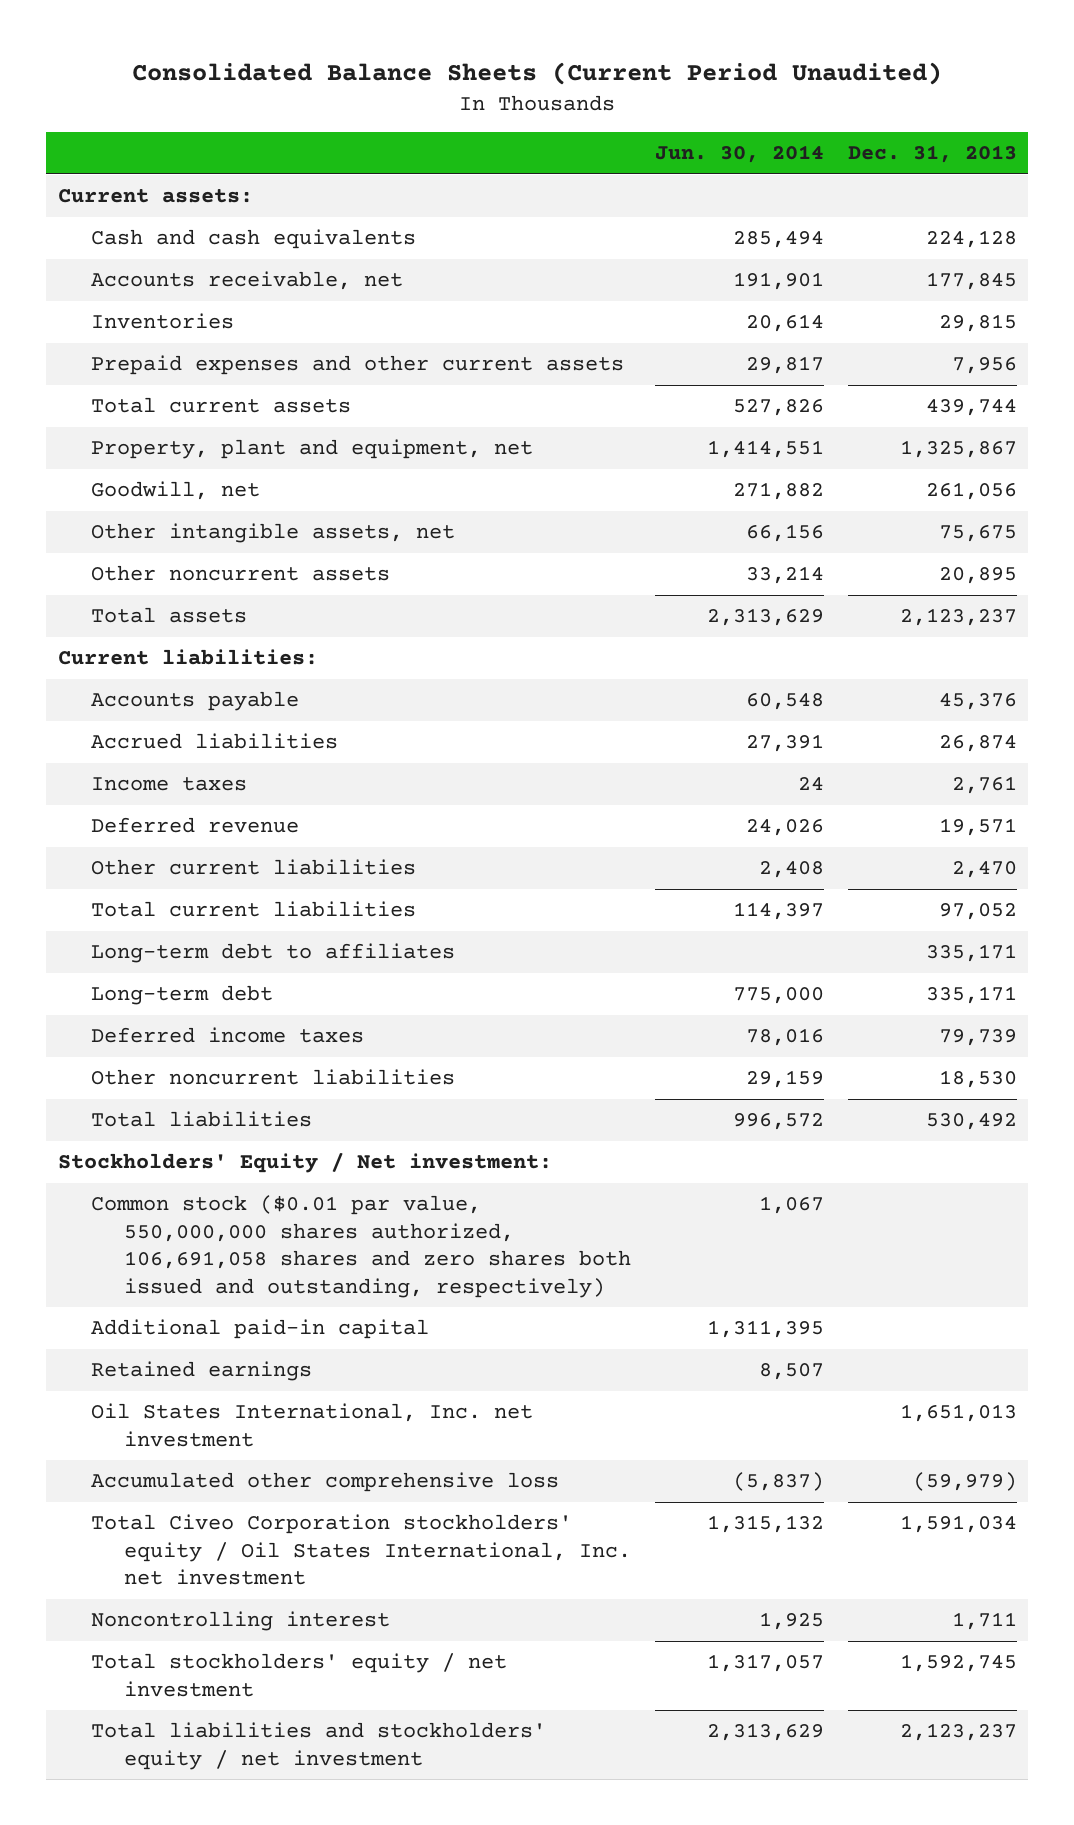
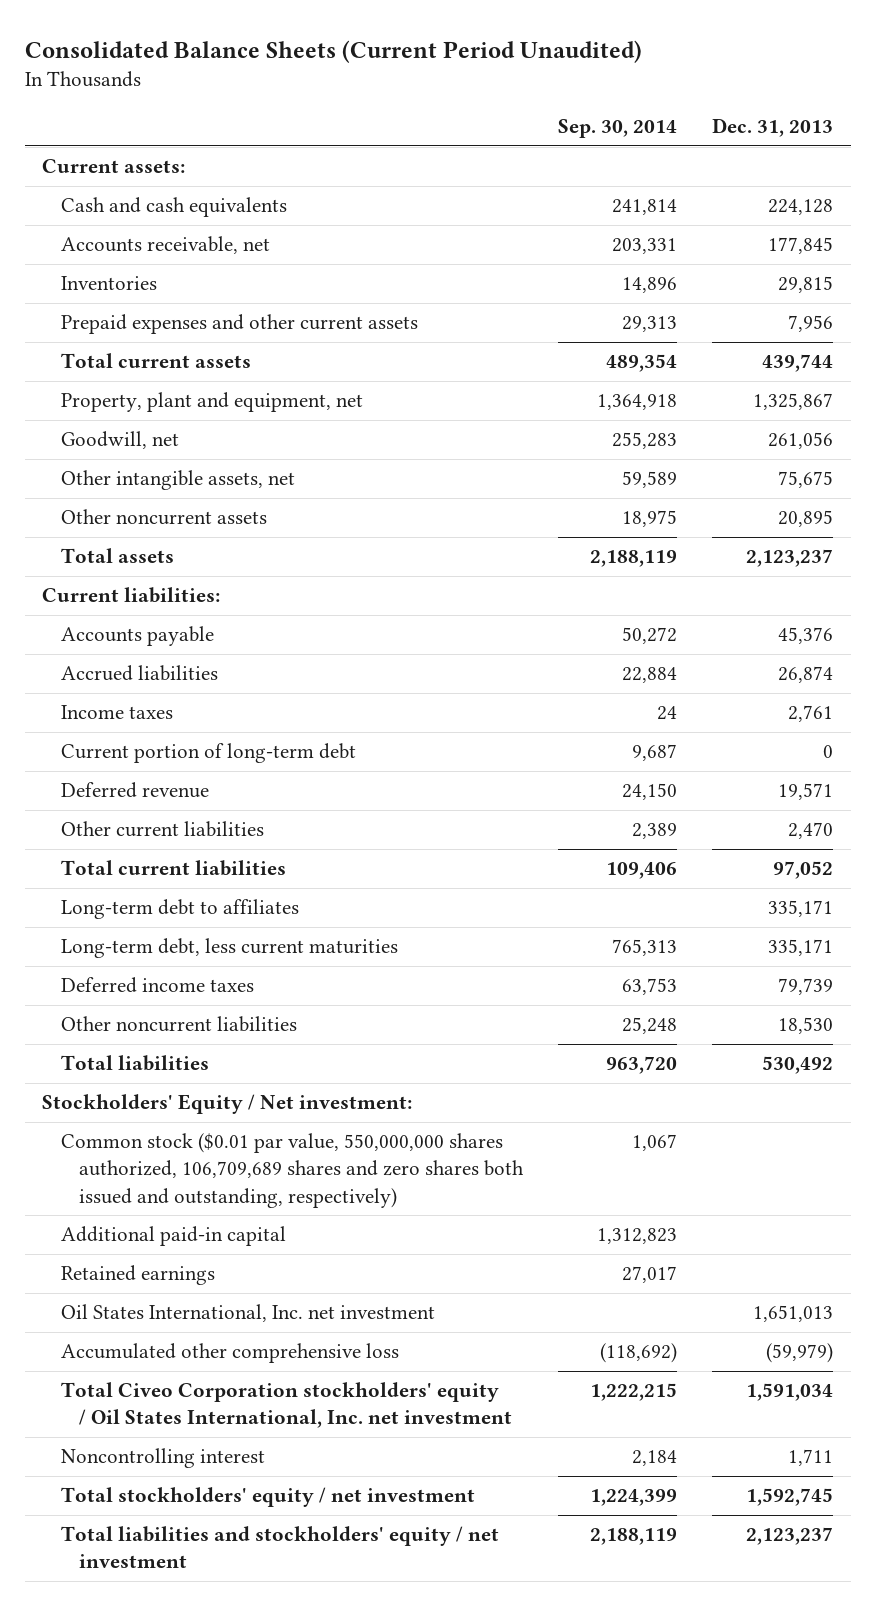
[654,145,824,164] Jun. 30, 2014 -> none
none -> [558,119,678,139] Sep. 30, 2014
none -> [60,743,356,764] Current portion of long-term debt
[90,985,273,1006] Long-term debt -> [60,938,398,959] Long-term debt, less current maturities
[90,1195,632,1298] Common stock ($0.01 par value, 550,000,000 shares authorized, 106,691,058 shares and zero shares both issued and outstanding, respectively) -> [60,1133,524,1208] Common stock ($0.01 par value, 550,000,000 shares authorized, 106,709,689 shares and zero shares both issued and outstanding, respectively)

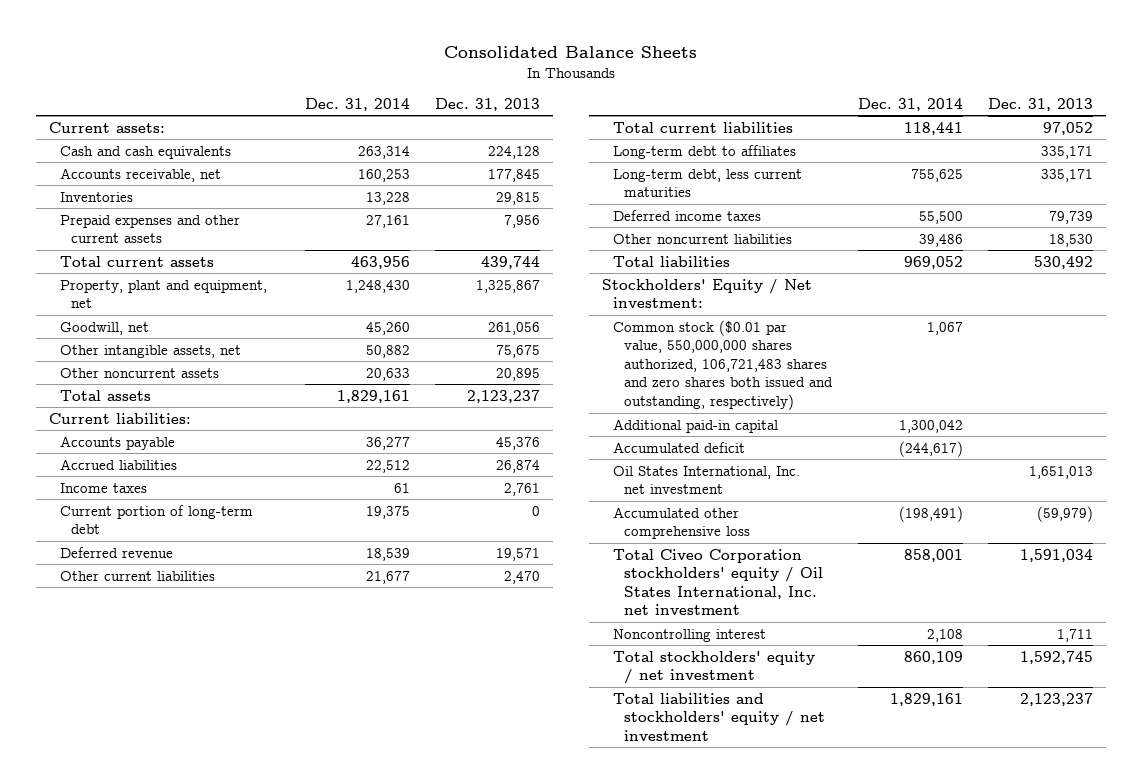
[24,39,642,63] Consolidated Balance Sheets (Current Period Unaudited) -> [444,46,698,59] Consolidated Balance Sheets
[558,119,678,139] Sep. 30, 2014 -> none
none -> [304,97,410,111] Dec. 31, 2014
[60,1133,524,1208] Common stock ($0.01 par value, 550,000,000 shares authorized, 106,709,689 shares and zero shares both issued and outstanding, respectively) -> [613,319,834,410] Common stock ($0.01 par value, 550,000,000 shares authorized, 106,721,483 shares and zero shares both issued and outstanding, respectively)
[60,1265,215,1286] Retained earnings -> [613,441,746,453] Accumulated deficit

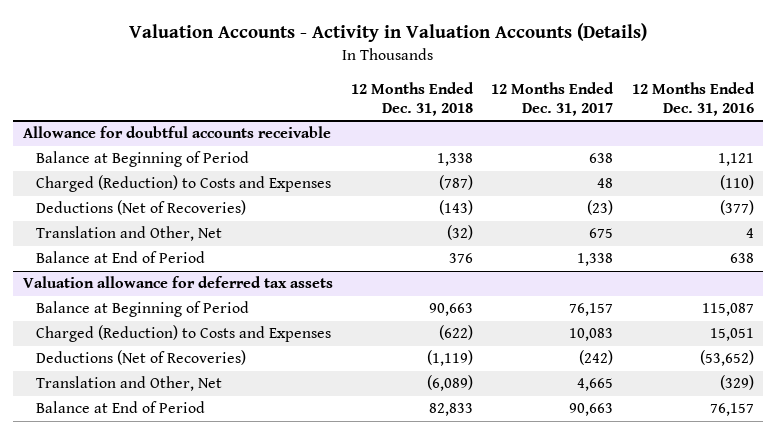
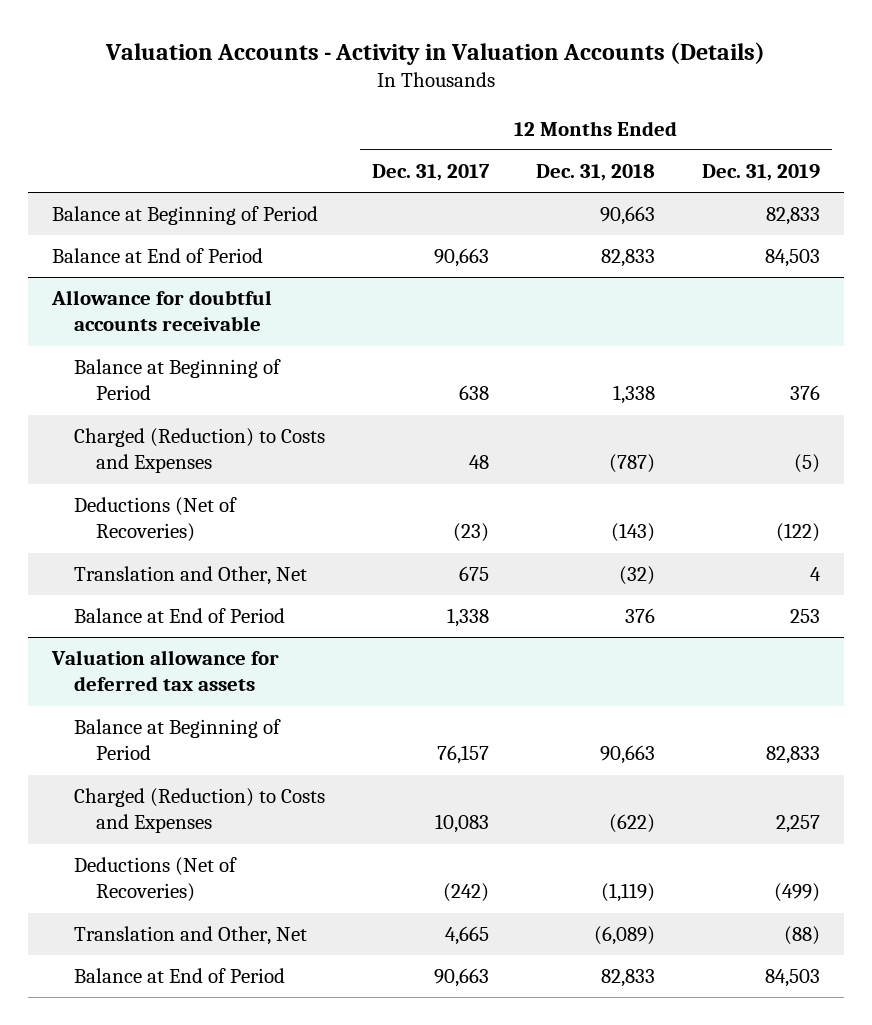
[631,81,755,116] 12 Months Ended Dec. 31, 2016 -> none
none -> [702,163,821,181] Dec. 31, 2019
none -> [51,206,318,226] Balance at Beginning of Period
none -> [51,248,263,264] Balance at End of Period

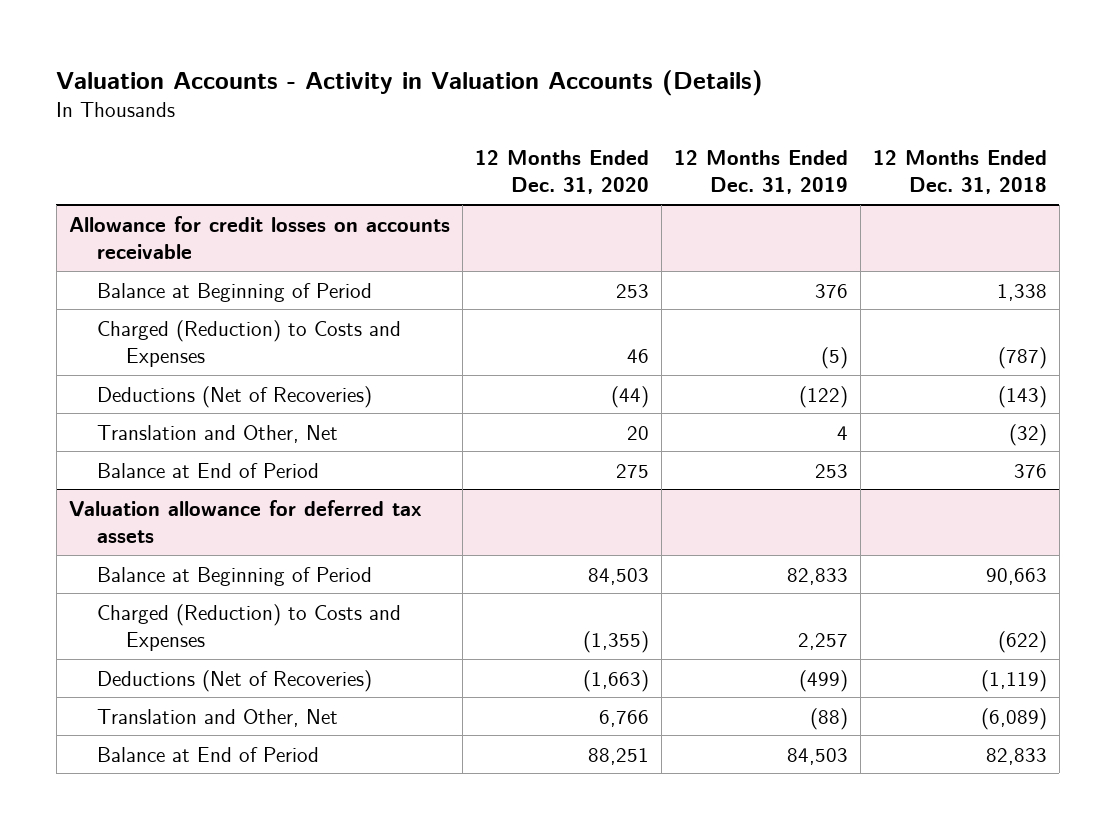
[372,163,491,181] Dec. 31, 2017 -> none
none -> [474,150,649,195] 12 Months Ended Dec. 31, 2020
[51,206,318,226] Balance at Beginning of Period -> none
[51,248,263,264] Balance at End of Period -> none
[50,290,272,332] Allowance for doubtful accounts receivable -> [68,215,450,259] Allowance for credit losses on accounts receivable

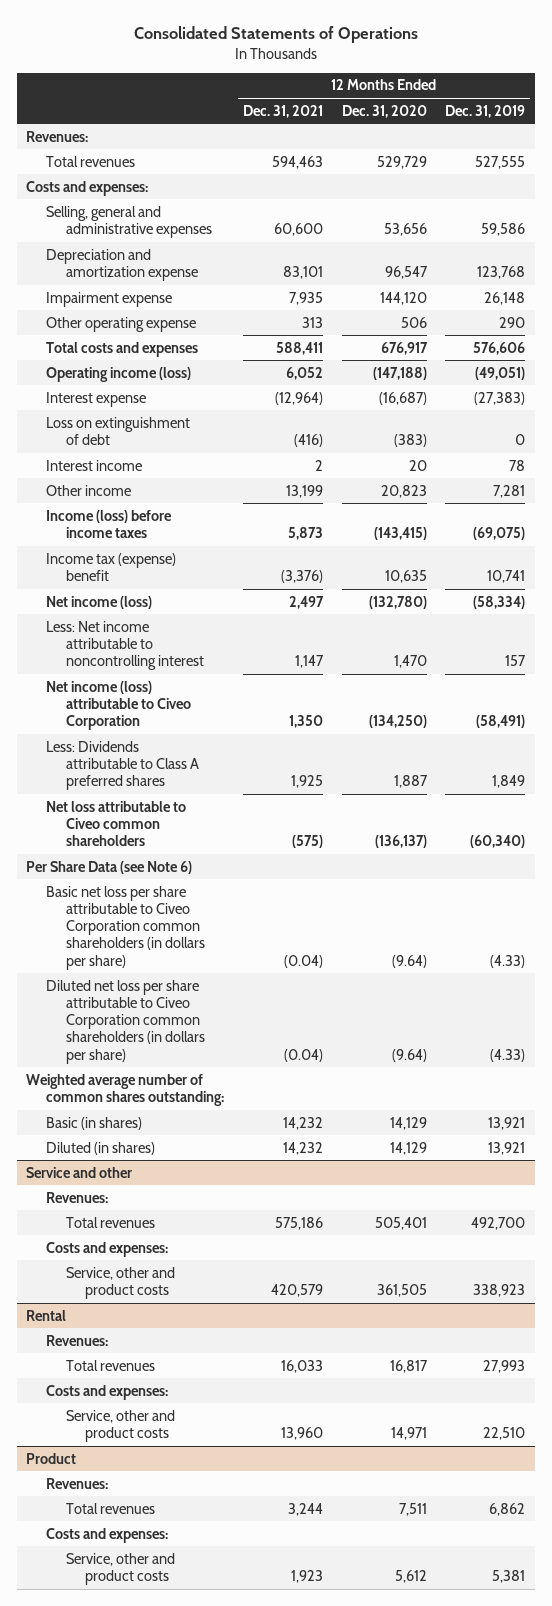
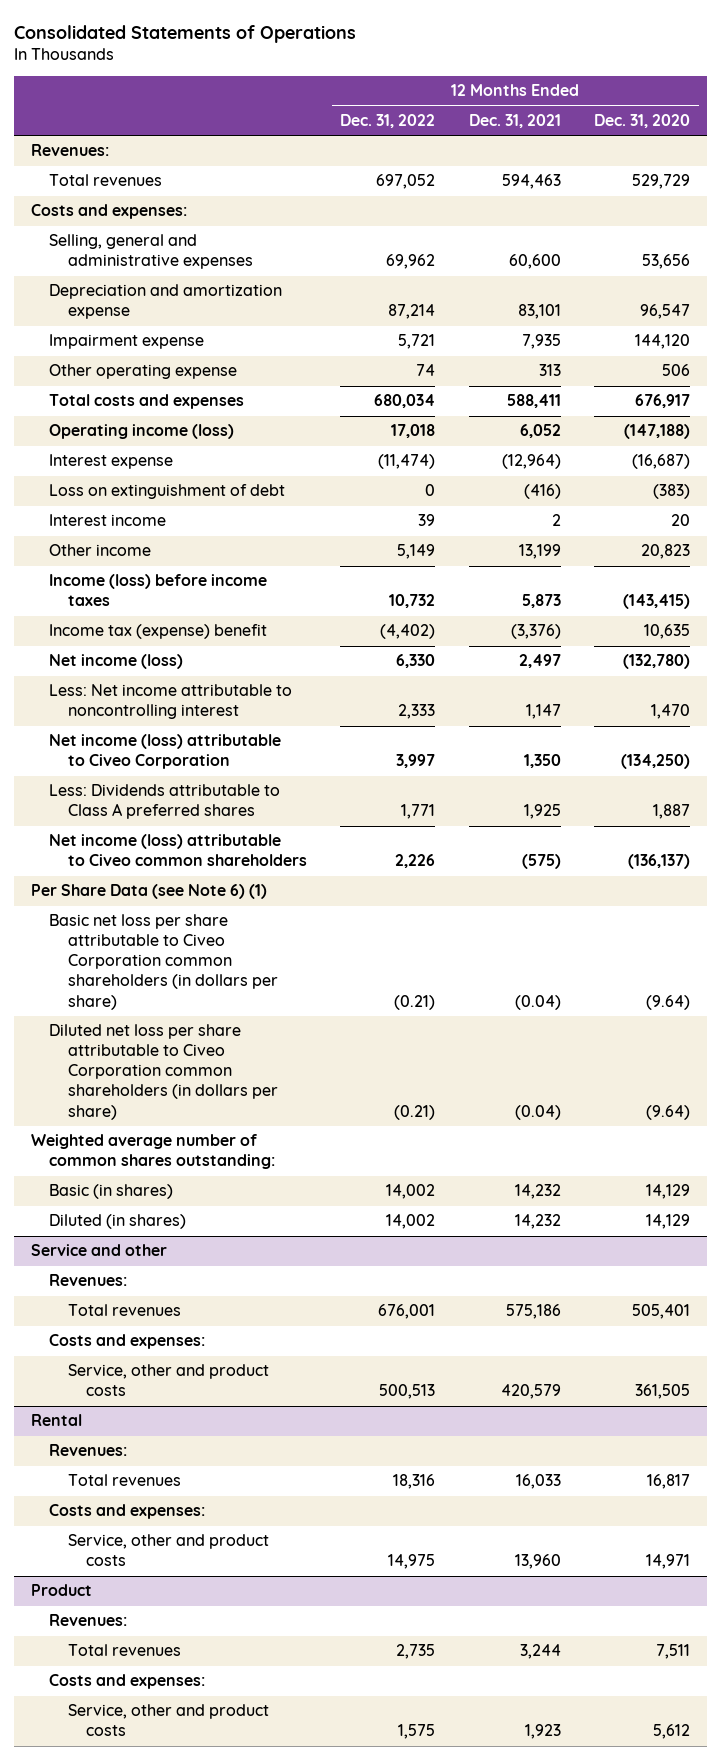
[445,104,526,118] Dec. 31, 2019 -> none
none -> [340,113,436,128] Dec. 31, 2022
[45,800,186,847] Net loss attributable to Civeo common shareholders -> [49,834,307,867] Net income (loss) attributable to Civeo common shareholders
[26,860,193,874] Per Share Data (see Note 6) -> [30,884,267,900] Per Share Data (see Note 6) (1)

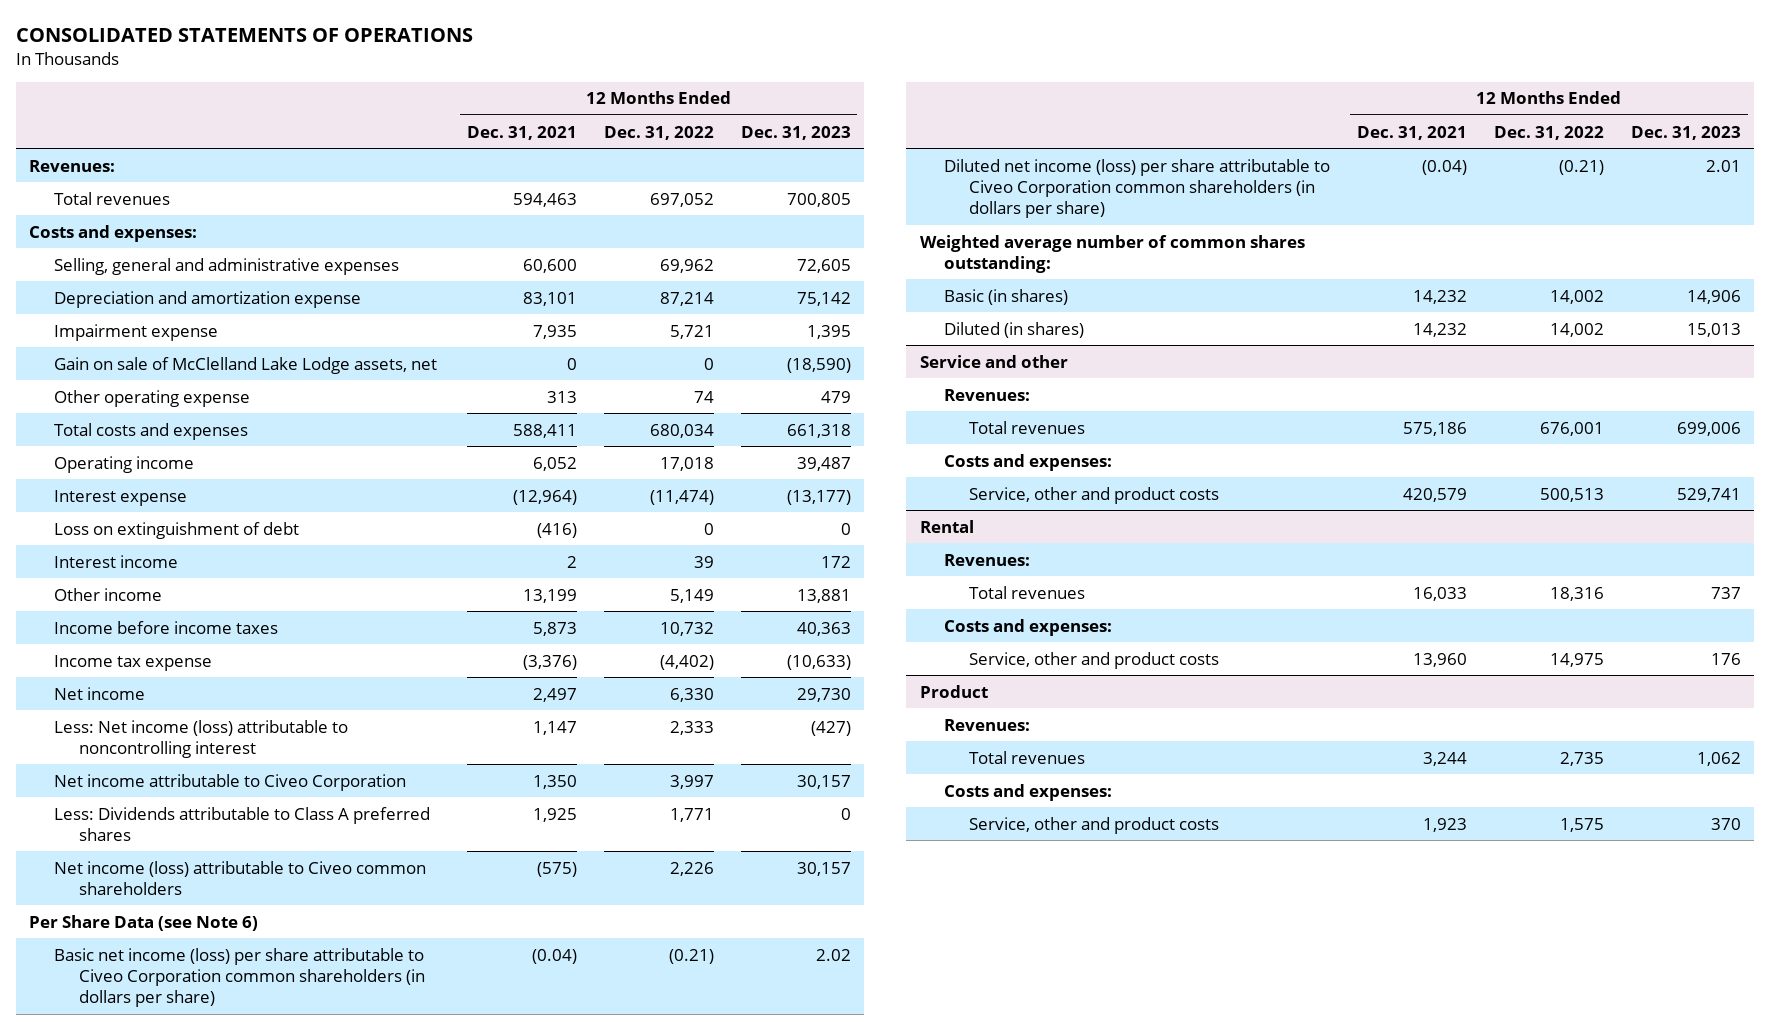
[14,24,357,43] Consolidated Statements of Operations -> [15,28,473,43] CONSOLIDATED STATEMENTS OF OPERATIONS
[594,113,691,128] Dec. 31, 2020 -> none
none -> [740,125,851,140] Dec. 31, 2023
none -> [53,356,437,374] Gain on sale of McClelland Lake Lodge assets, net
[49,424,235,440] Operating income (loss) -> [53,455,194,473] Operating income
[49,574,268,607] Income (loss) before income taxes -> [53,620,278,634] Income before income taxes
[49,624,268,640] Income tax (expense) benefit -> [53,654,212,671] Income tax expense
[49,654,184,670] Net income (loss) -> [53,686,145,700] Net income
[49,684,293,720] Less: Net income attributable to noncontrolling interest -> [53,719,348,758] Less: Net income (loss) attributable to noncontrolling interest
[49,734,282,770] Net income (loss) attributable to Civeo Corporation -> [53,773,406,791] Net income attributable to Civeo Corporation
[30,884,267,900] Per Share Data (see Note 6) (1) -> [29,914,259,931] Per Share Data (see Note 6)
[49,914,278,1010] Basic net loss per share attributable to Civeo Corporation common shareholders (in dollars per share) -> [53,947,425,1008] Basic net income (loss) per share attributable to Civeo Corporation common shareholders (in dollars per share)
[49,1024,278,1120] Diluted net loss per share attributable to Civeo Corporation common shareholders (in dollars per share) -> [944,158,1331,219] Diluted net income (loss) per share attributable to Civeo Corporation common shareholders (in dollars per share)

